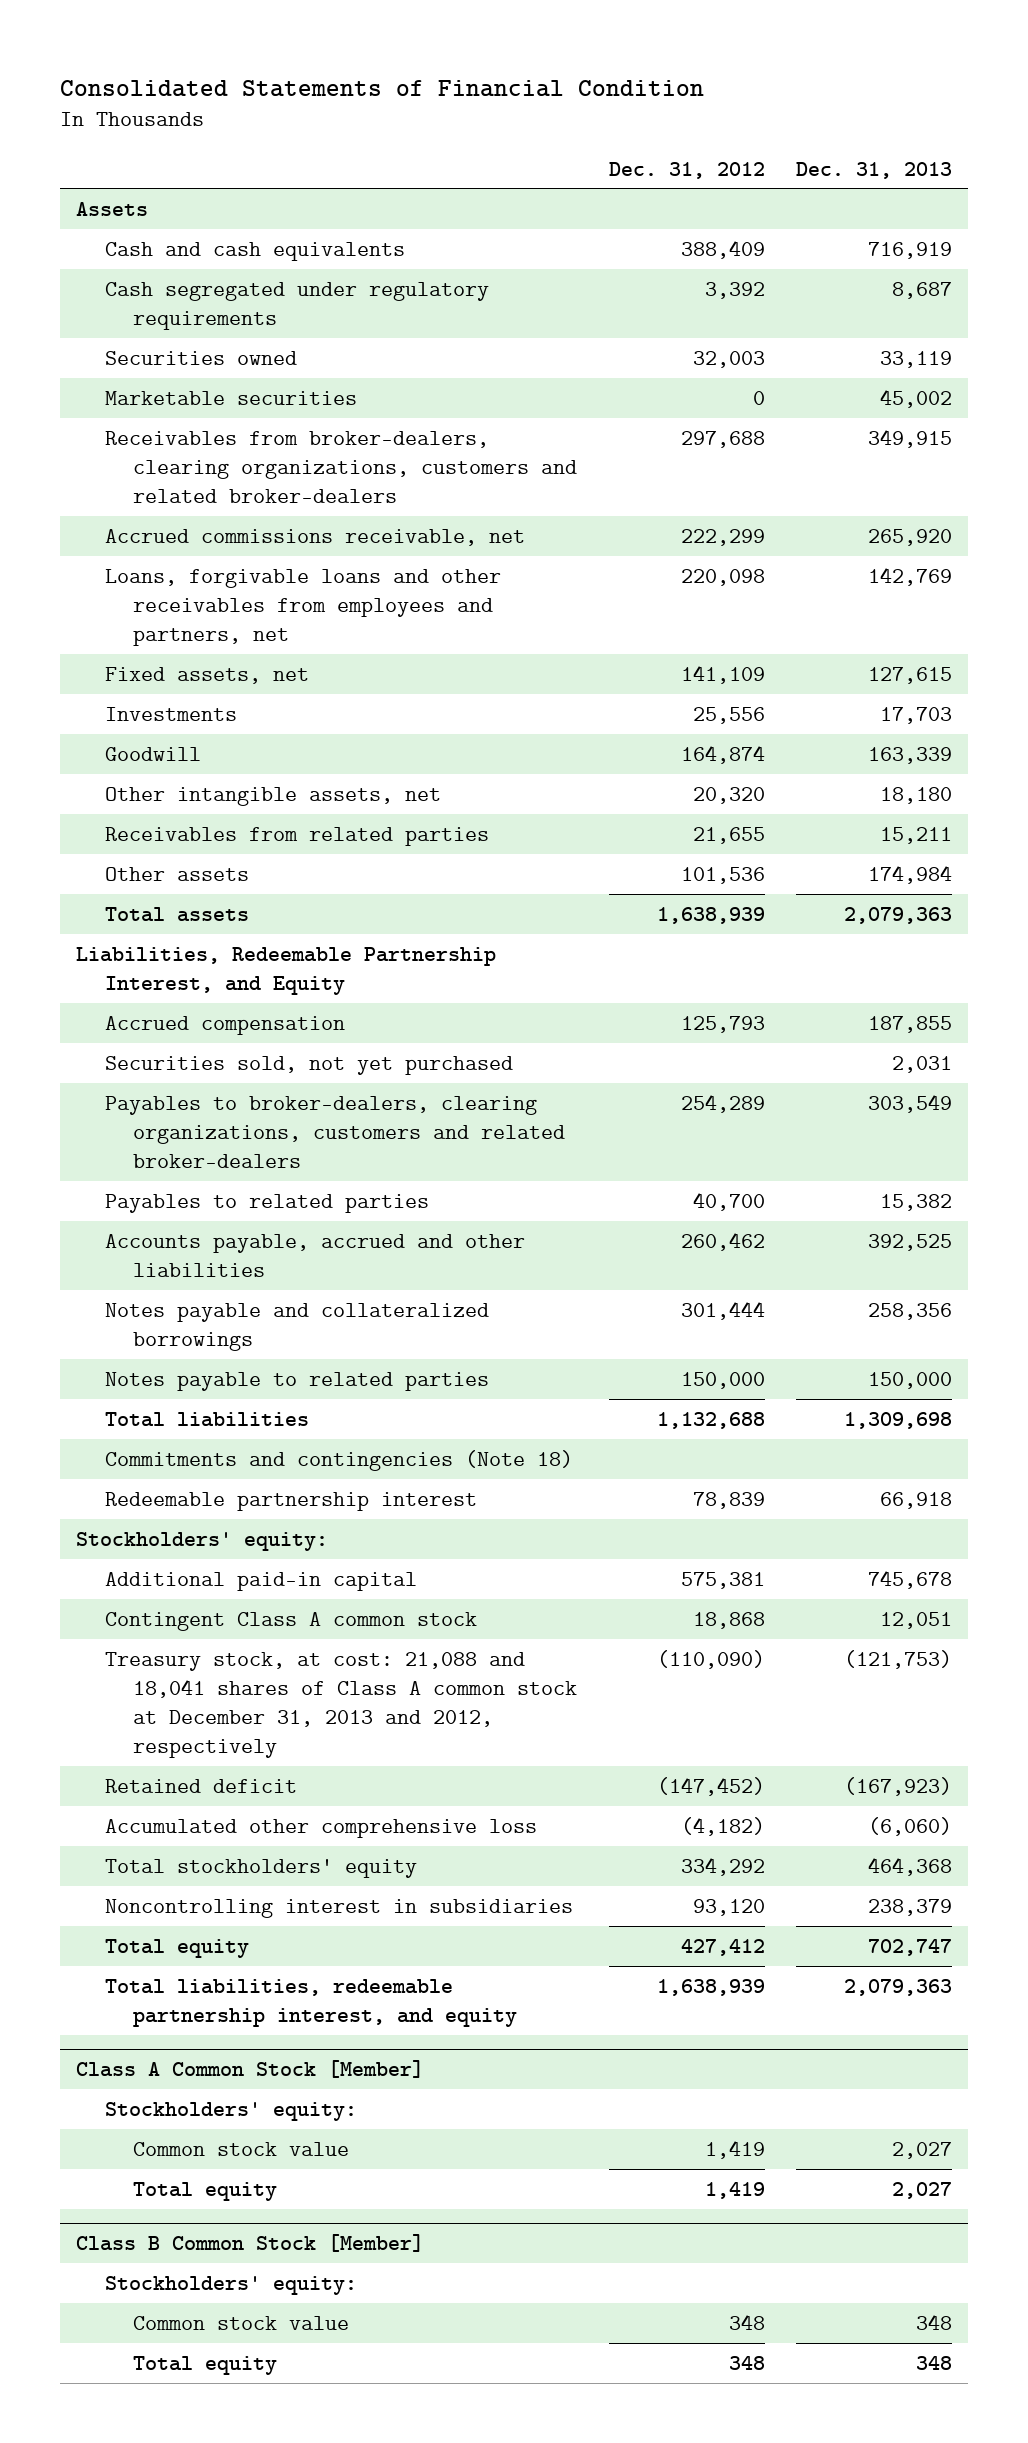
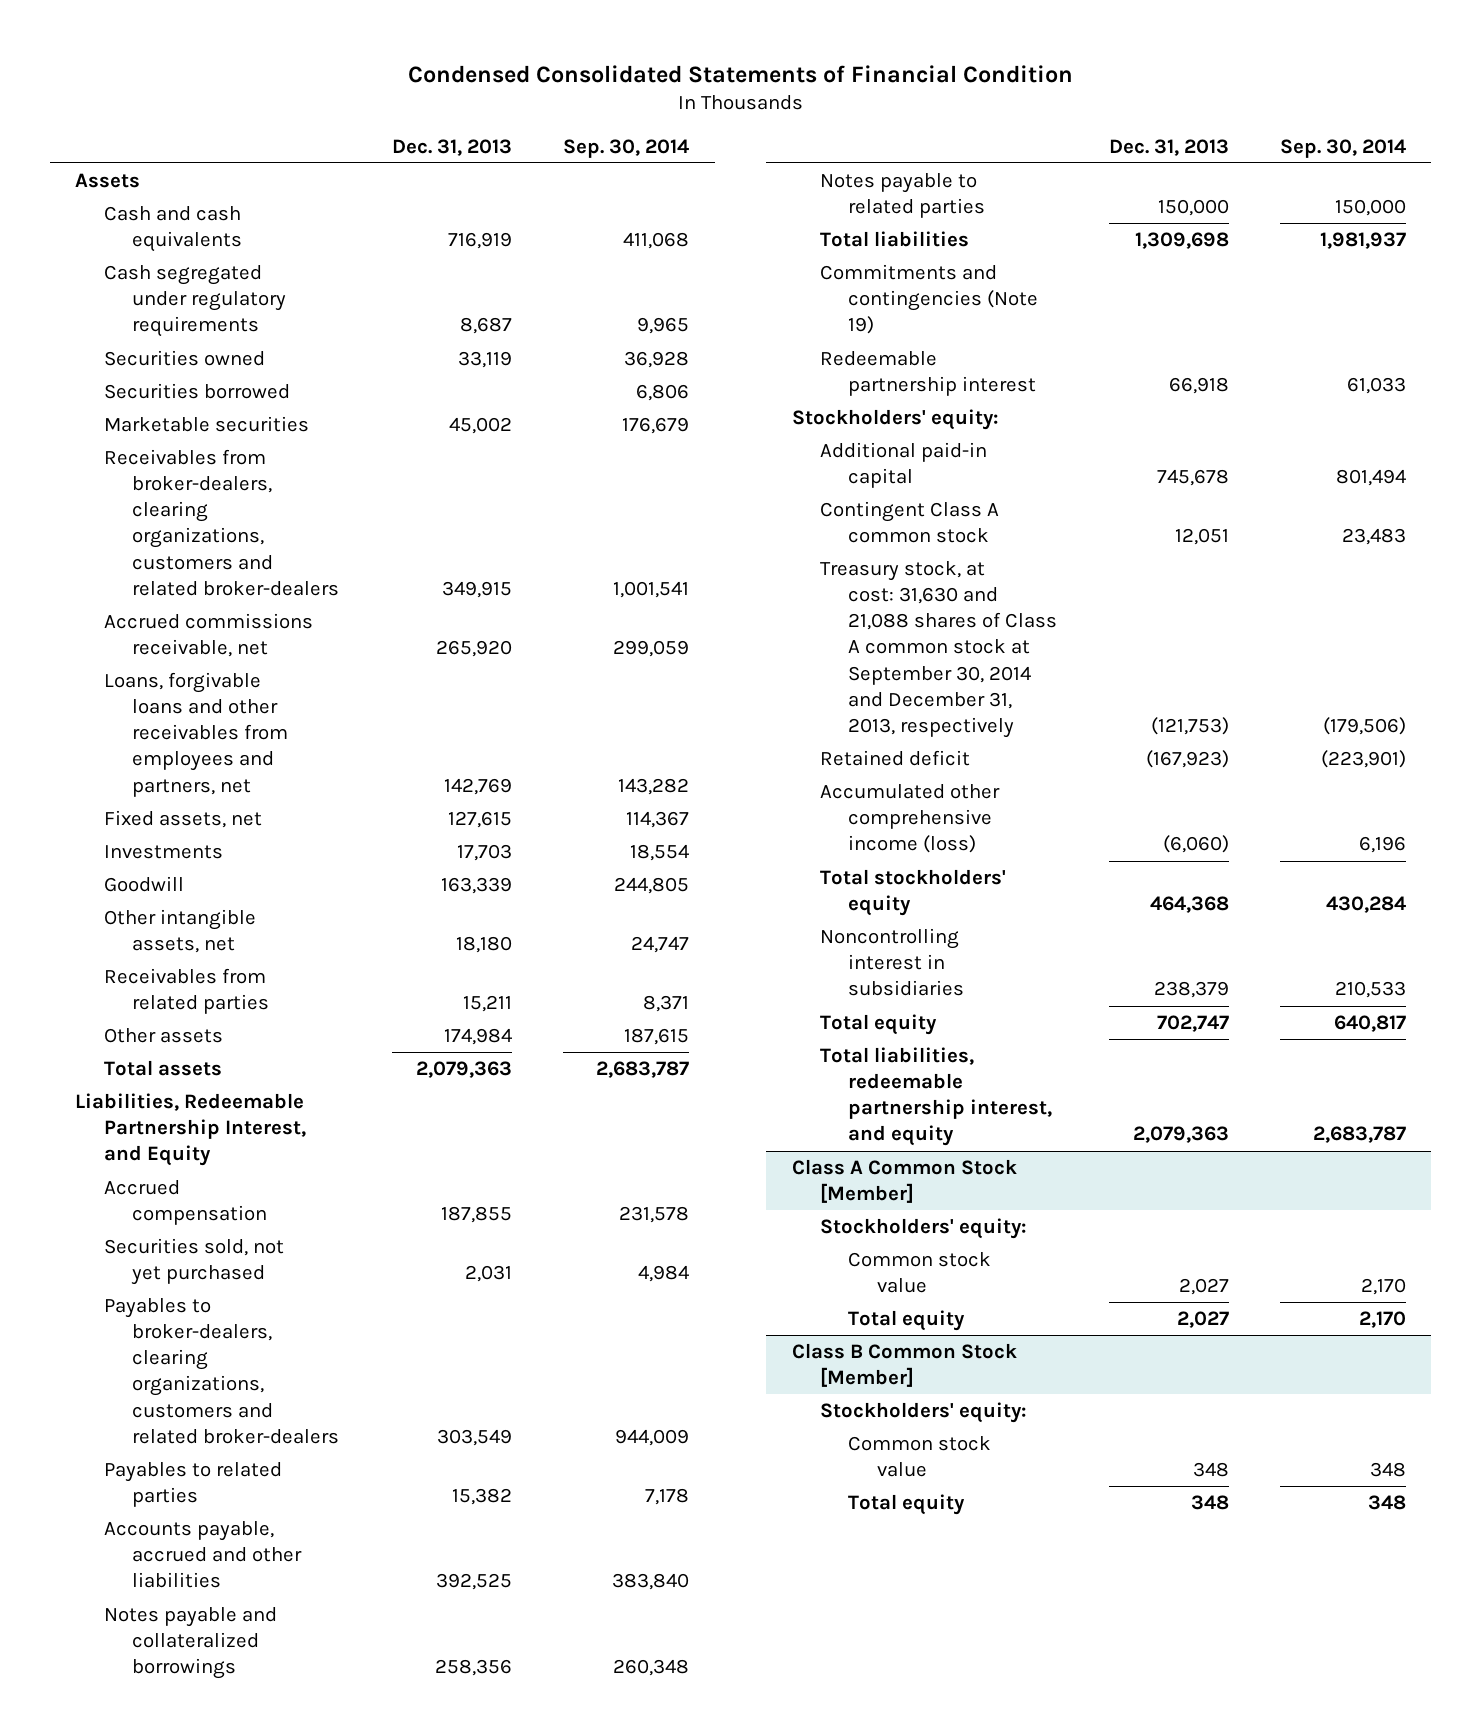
[60,79,705,97] Consolidated Statements of Financial Condition -> [407,64,1073,83] Condensed Consolidated Statements of Financial Condition
[608,161,765,179] Dec. 31, 2012 -> none
none -> [563,138,690,158] Sep. 30, 2014
none -> [103,383,290,400] Securities borrowed
[104,1449,573,1471] Commitments and contingencies (Note 18) -> [820,264,1039,335] Commitments and contingencies (Note 19)
[104,1651,578,1758] Treasury stock, at cost: 21,088 and 18,041 shares of Class A common stock at December 31, 2013 and 2012, respectively -> [820,561,1058,738] Treasury stock, at cost: 31,630 and 21,088 shares of Class A common stock at September 30, 2014 and December 31, 2013, respectively
[104,1818,537,1838] Accumulated other comprehensive loss -> [820,784,1001,854] Accumulated other comprehensive income (loss)

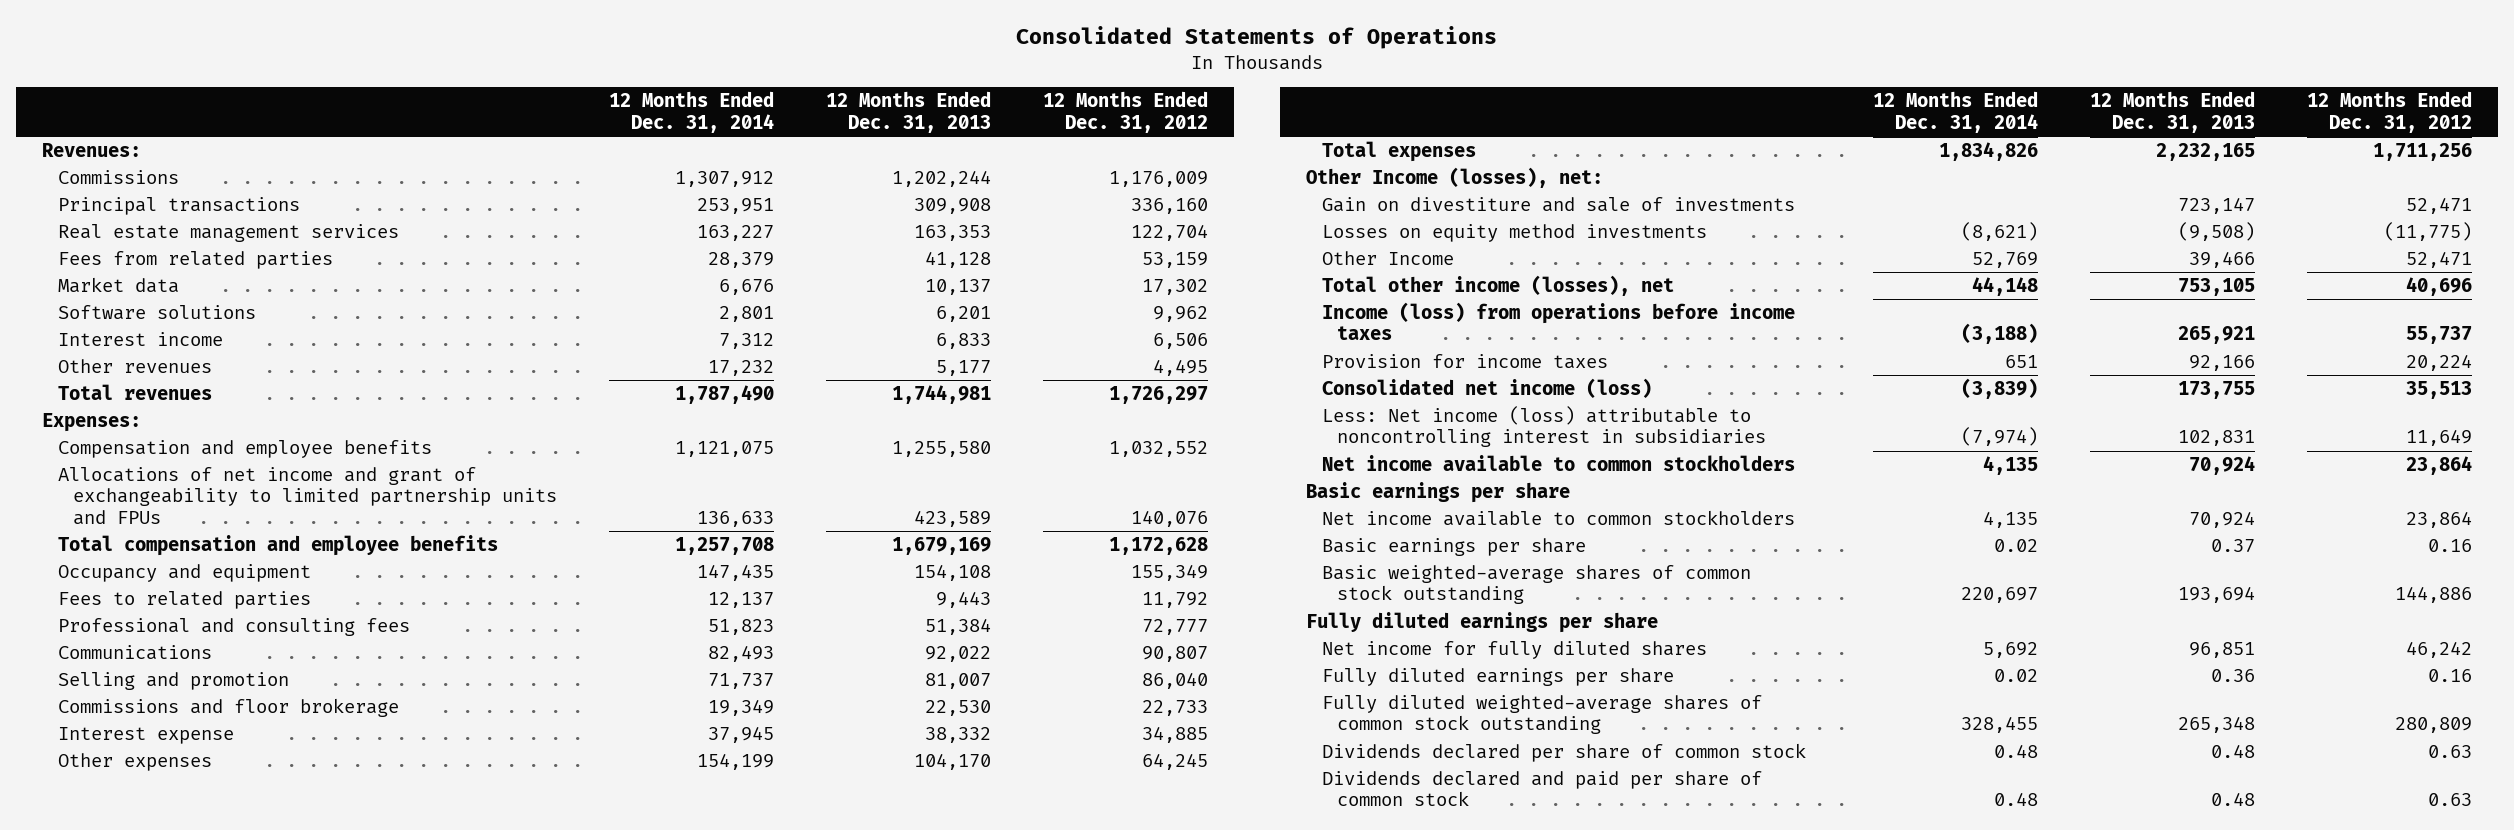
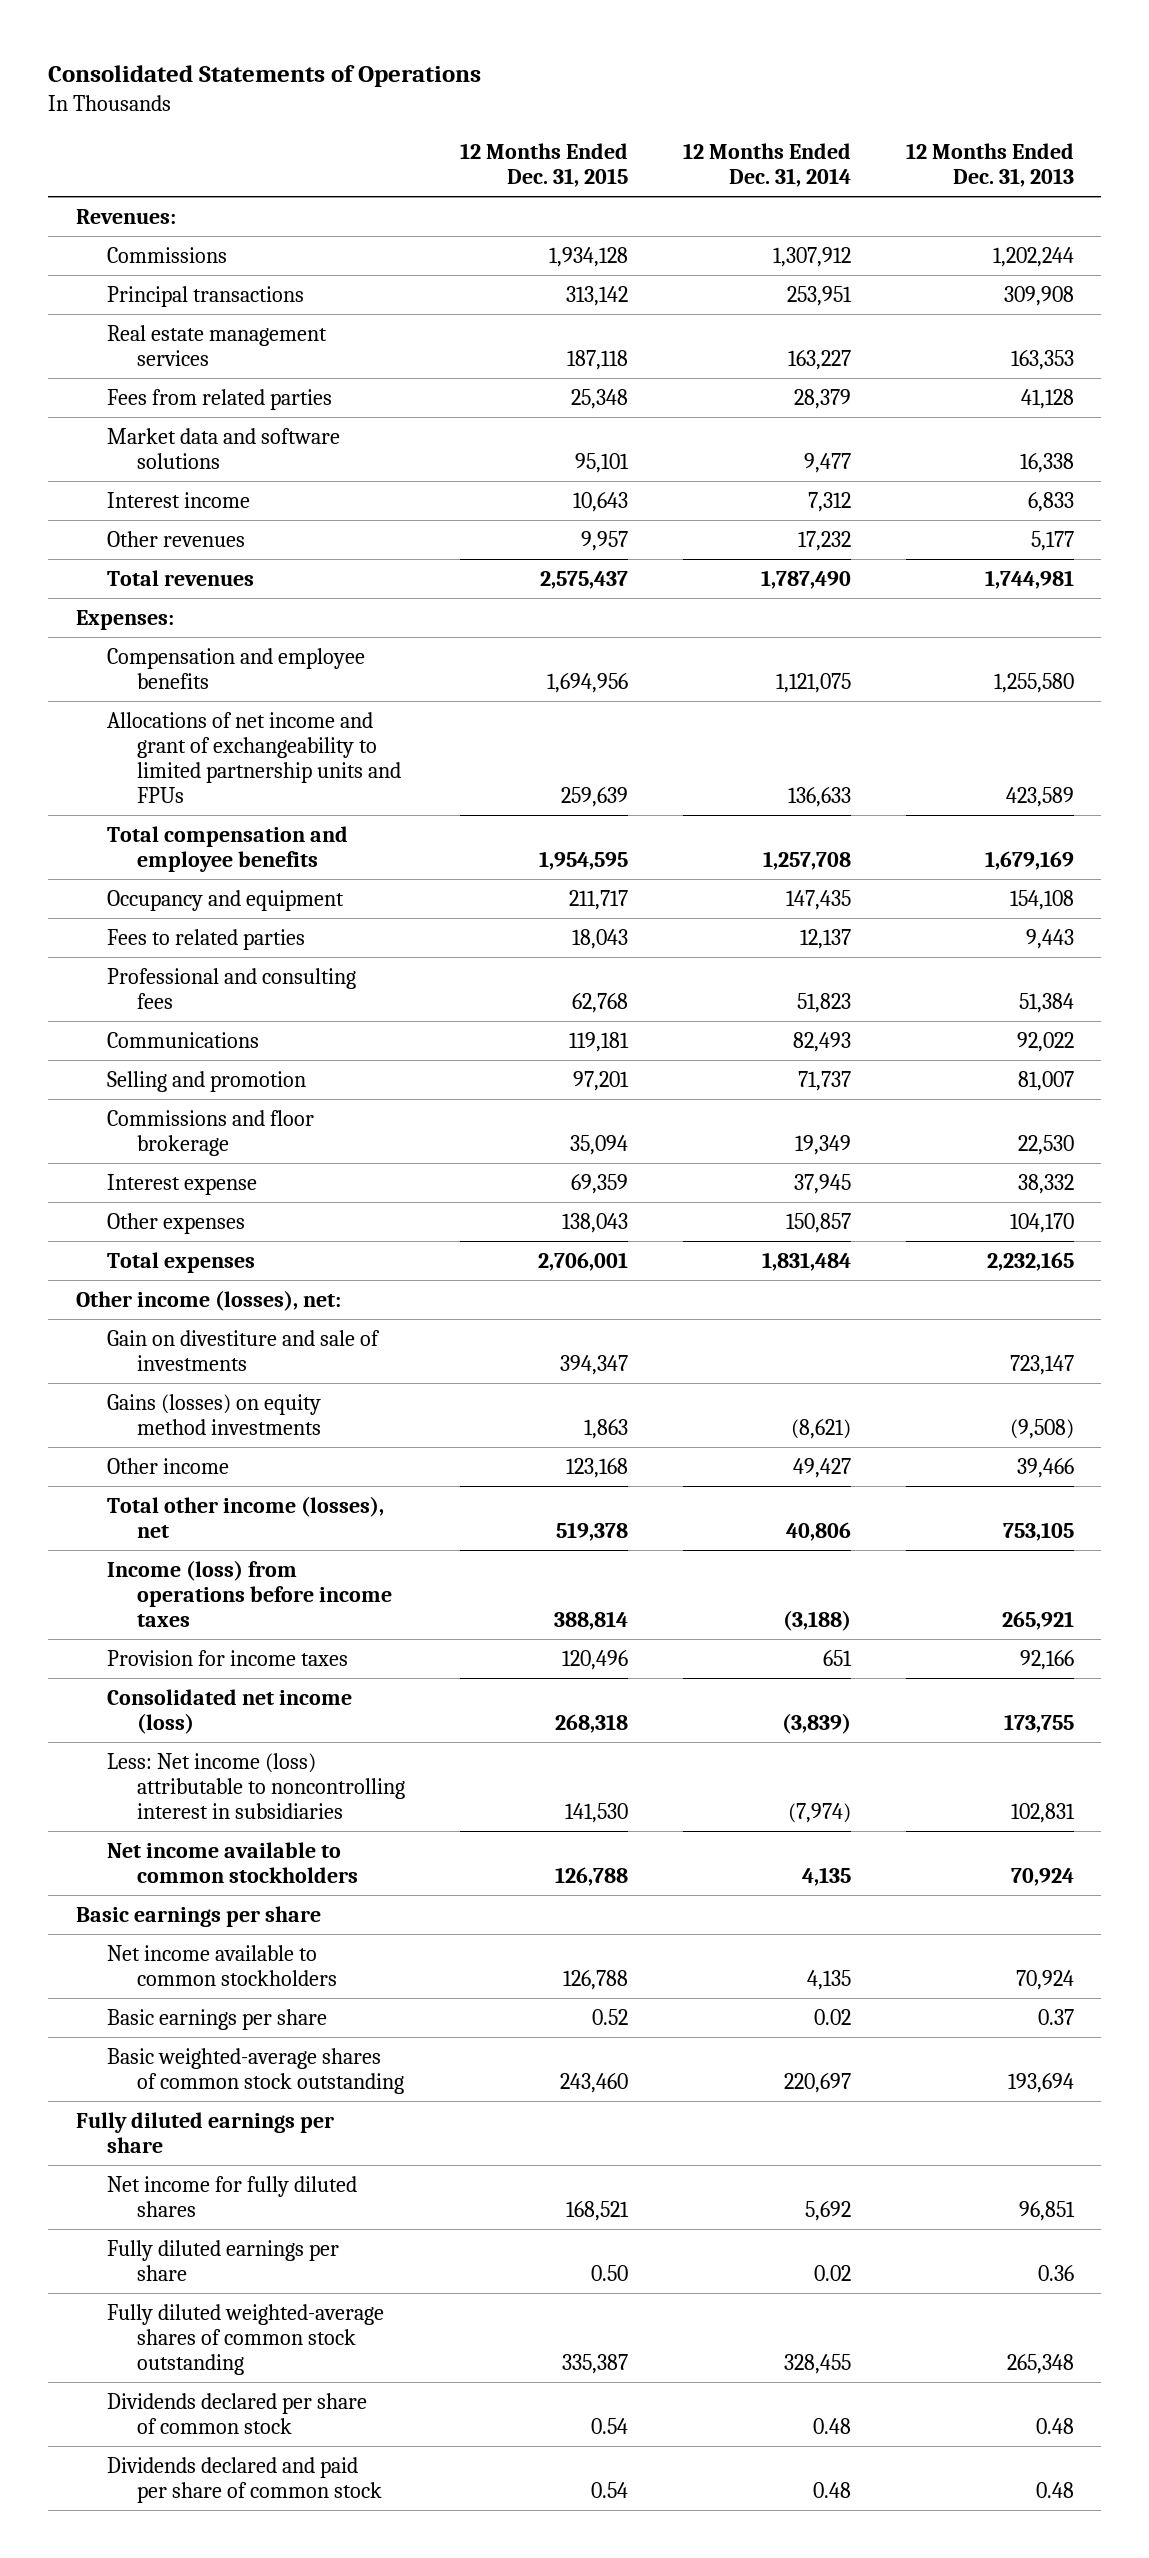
[1043,91,1209,133] 12 Months Ended Dec. 31, 2012 -> none
none -> [459,142,628,187] 12 Months Ended Dec. 31, 2015
[57,277,179,294] Market data -> none
[57,305,256,321] Software solutions -> none
none -> [106,427,340,469] Market data and software solutions
[697,753,775,771] 154,199 -> [785,1212,851,1233] 150,857
[1939,142,2039,162] 1,834,826 -> [761,1251,851,1271] 1,831,484
[1306,167,1604,189] Other Income (losses), net: -> [75,1289,341,1311] Other income (losses), net:
[1321,224,1707,243] Losses on equity method investments -> [106,1393,322,1435] Gains (losses) on equity method investments
[1321,251,1454,266] Other Income -> [106,1457,229,1474] Other income
[1972,252,2039,269] 52,769 -> [792,1457,851,1478] 49,427
[1972,277,2039,297] 44,148 -> [785,1521,851,1541] 40,806

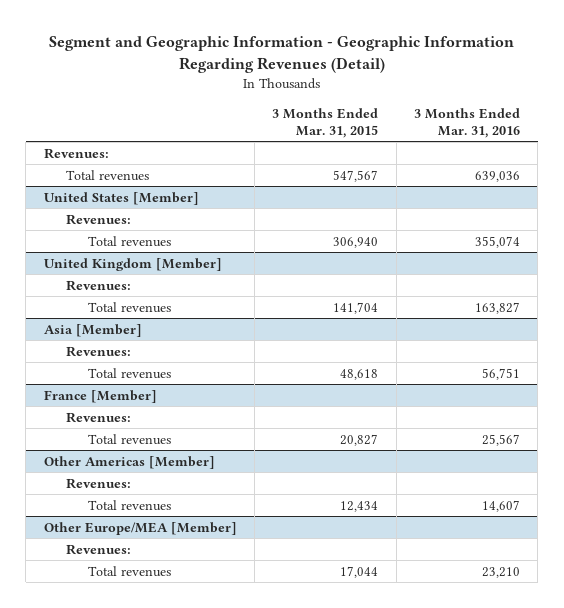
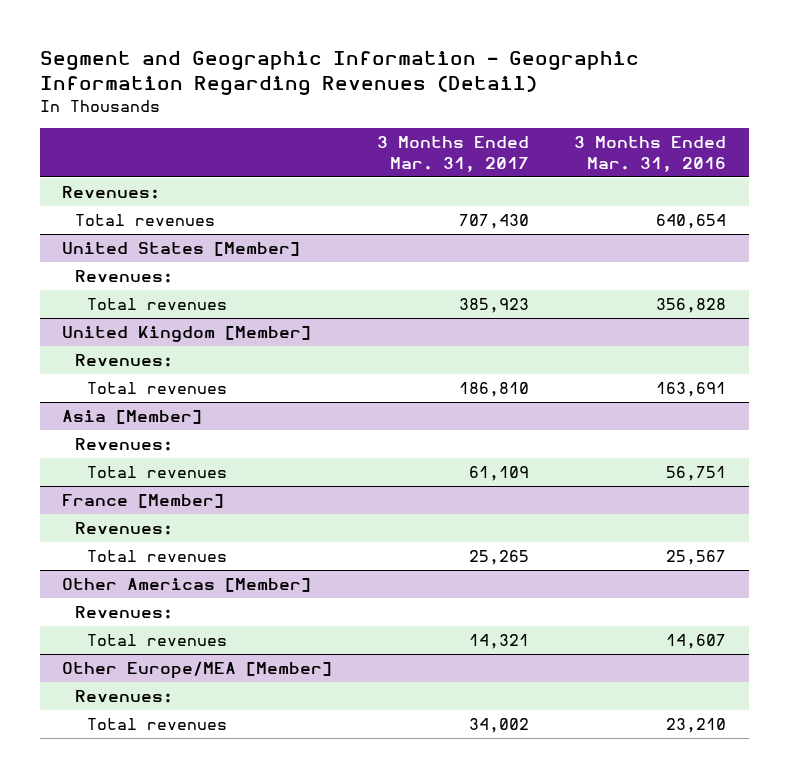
[272,107,379,138] 3 Months Ended Mar. 31, 2015 -> none
none -> [377,135,530,172] 3 Months Ended Mar. 31, 2017
[475,170,521,182] 639,036 -> [656,214,727,230] 640,654
[475,235,521,248] 355,074 -> [656,298,727,314] 356,828
[475,301,521,314] 163,827 -> [656,382,727,398] 163,691

